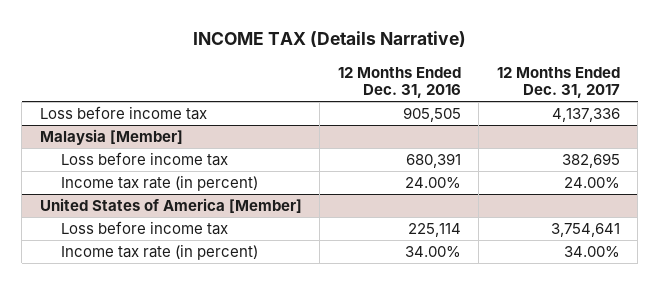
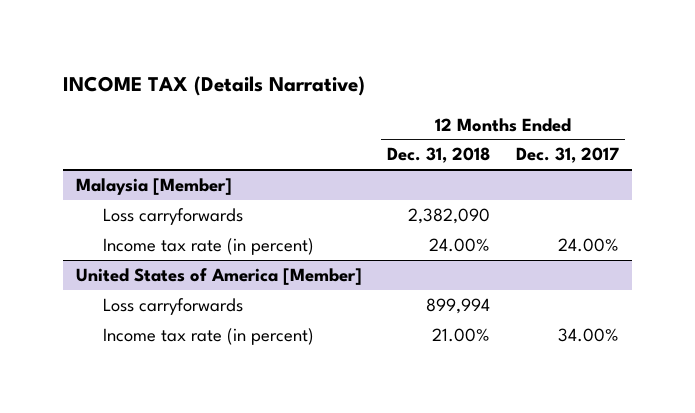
[337,66,461,99] 12 Months Ended Dec. 31, 2016 -> none
none -> [387,147,491,164] Dec. 31, 2018
[39,106,207,121] Loss before income tax -> none
[60,152,228,167] Loss before income tax -> none
none -> [102,207,243,225] Loss carryforwards
[60,221,228,236] Loss before income tax -> none
none -> [102,297,243,315] Loss carryforwards

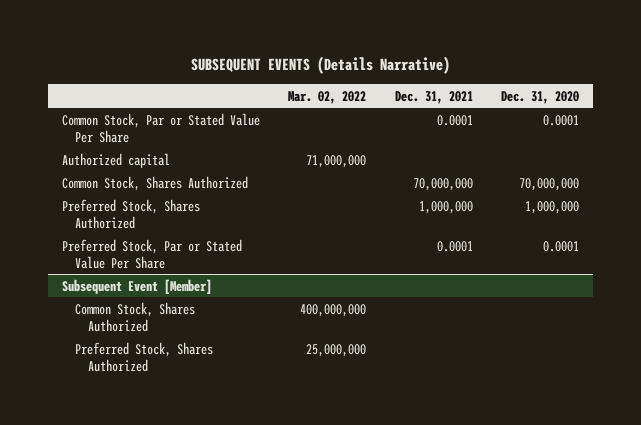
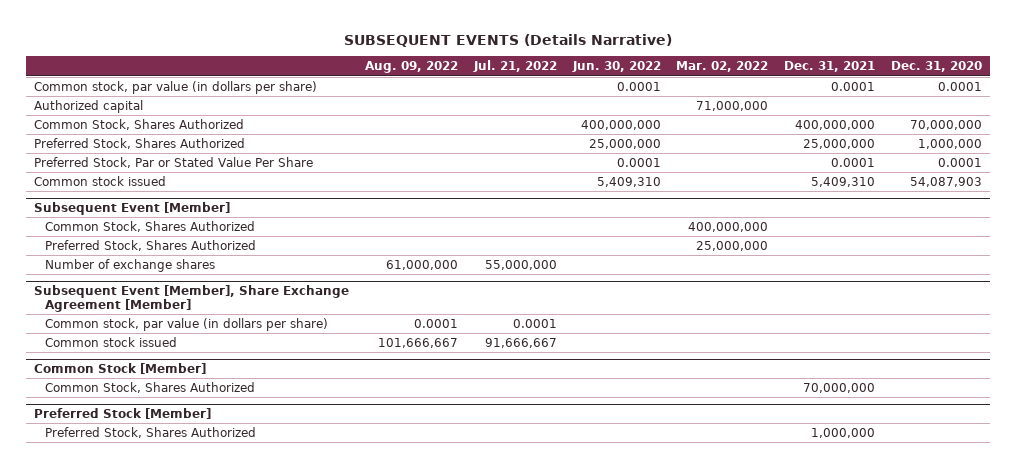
none -> [364,61,458,74] Aug. 09, 2022
none -> [472,60,557,73] Jul. 21, 2022
none -> [571,61,661,73] Jun. 30, 2022
[62,112,261,143] Common Stock, Par or Stated Value Per Share -> [34,80,318,94] Common stock, par value (in dollars per share)
[412,177,473,191] 70,000,000 -> [795,119,876,130] 400,000,000
[418,200,473,214] 1,000,000 -> [803,138,876,149] 25,000,000
none -> [34,175,167,186] Common stock issued
none -> [44,258,215,272] Number of exchange shares
none -> [34,285,350,313] Subsequent Event [Member], Share Exchange Agreement [Member]
none -> [44,317,328,331] Common stock, par value (in dollars per share)
none -> [44,336,177,347] Common stock issued
none -> [34,363,207,375] Common Stock [Member]
none -> [44,381,255,393] Common Stock, Shares Authorized
none -> [34,408,212,420] Preferred Stock [Member]
none -> [44,426,256,438] Preferred Stock, Shares Authorized

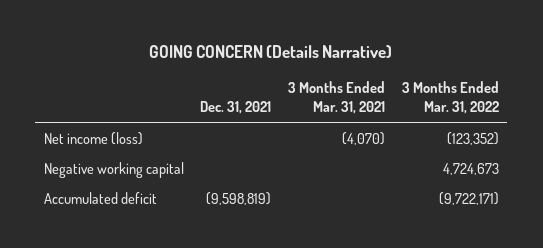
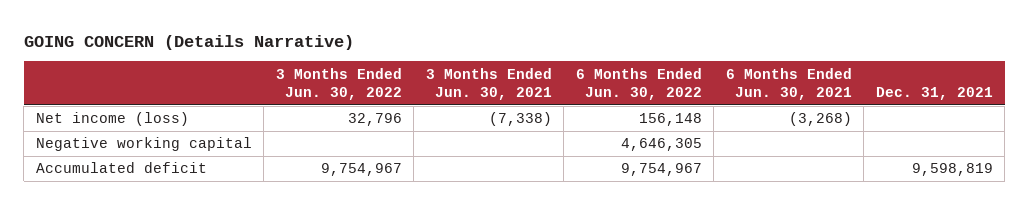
[288,81,386,115] 3 Months Ended Mar. 31, 2021 -> none
[401,81,499,115] 3 Months Ended Mar. 31, 2022 -> none
none -> [275,67,402,101] 3 Months Ended Jun. 30, 2022
none -> [425,67,552,101] 3 Months Ended Jun. 30, 2021
none -> [575,67,702,101] 6 Months Ended Jun. 30, 2022
none -> [725,67,852,101] 6 Months Ended Jun. 30, 2021
[206,191,272,205] (9,598,819) -> [911,163,993,177] 9,598,819

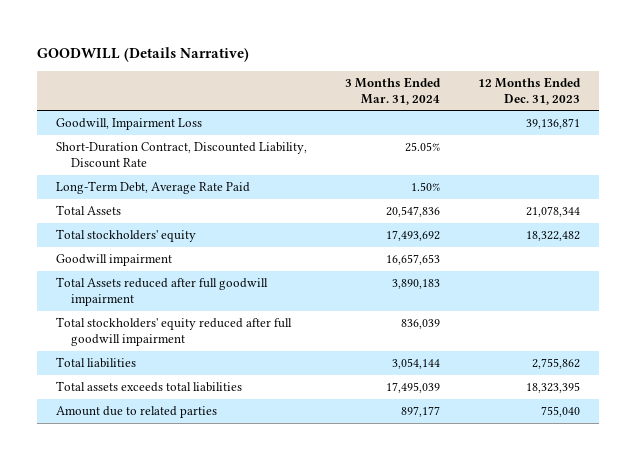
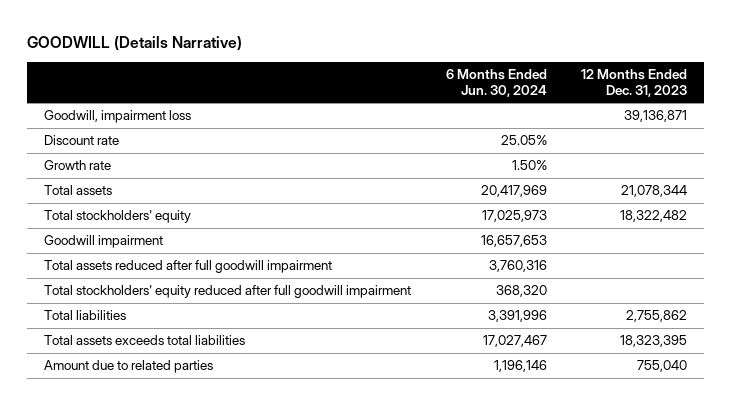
[345,77,442,105] 3 Months Ended Mar. 31, 2024 -> none
none -> [445,69,547,97] 6 Months Ended Jun. 30, 2024
[56,118,203,131] Goodwill, Impairment Loss -> [44,110,192,124] Goodwill, impairment loss
[56,142,308,168] Short-Duration Contract, Discounted Liability, Discount Rate -> [44,135,120,146] Discount rate
[56,181,251,195] Long-Term Debt, Average Rate Paid -> [44,160,112,171] Growth rate
[56,205,122,216] Total Assets -> [44,185,113,196] Total assets
[56,277,269,306] Total Assets reduced after full goodwill impairment -> [44,260,333,274] Total assets reduced after full goodwill impairment

